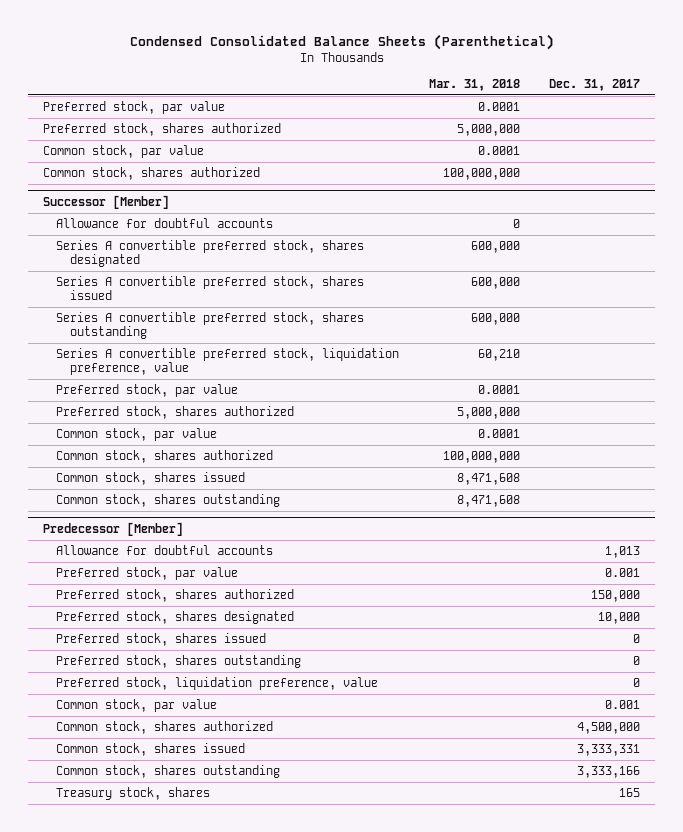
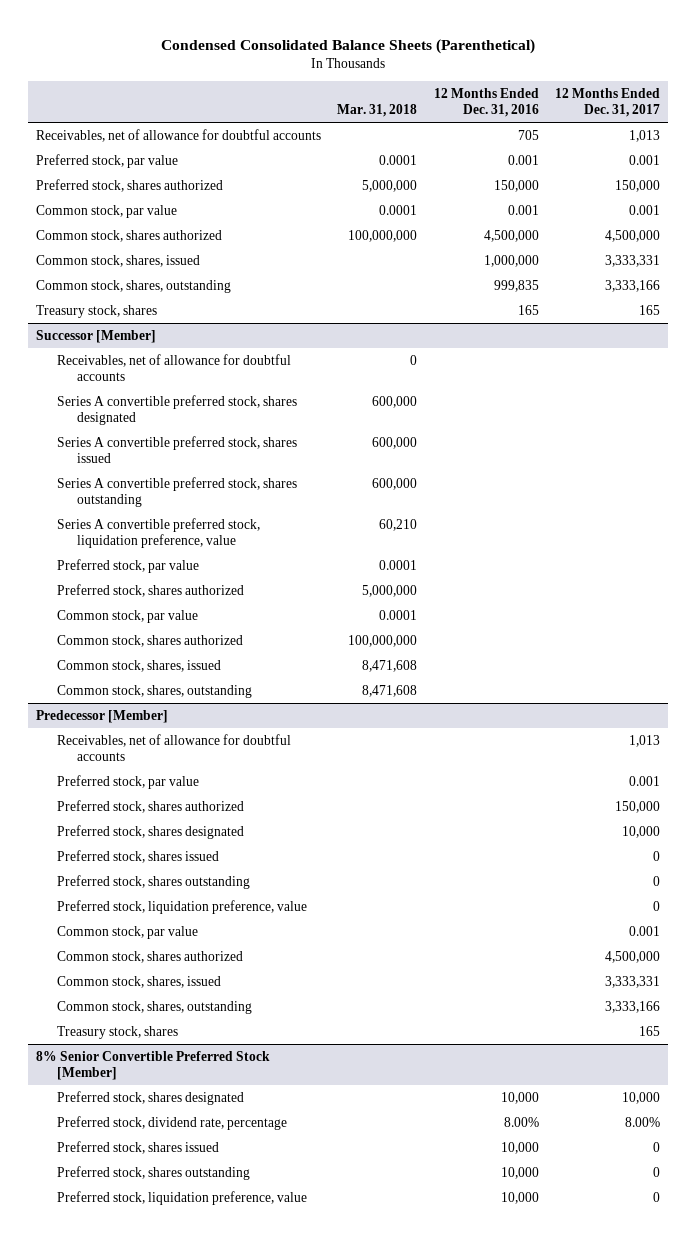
[549,78,641,91] Dec. 31, 2017 -> none
none -> [433,88,539,118] 12 Months Ended Dec. 31, 2016
none -> [554,88,660,118] 12 Months Ended Dec. 31, 2017
none -> [36,128,322,142] Receivables, net of allowance for doubtful accounts
none -> [36,254,201,267] Common stock, shares, issued
none -> [36,279,232,293] Common stock, shares, outstanding
none -> [36,304,158,318] Treasury stock, shares
[56,217,274,228] Allowance for doubtful accounts -> [56,353,291,381] Receivables, net of allowance for doubtful accounts
[56,471,246,485] Common stock, shares issued -> [56,659,221,672] Common stock, shares, issued
[56,493,281,507] Common stock, shares outstanding -> [56,684,252,698] Common stock, shares, outstanding
[56,544,274,555] Allowance for doubtful accounts -> [56,733,291,761] Receivables, net of allowance for doubtful accounts
[56,742,246,756] Common stock, shares issued -> [56,975,221,988] Common stock, shares, issued
[56,764,281,778] Common stock, shares outstanding -> [56,1000,252,1014] Common stock, shares, outstanding
none -> [36,1050,271,1080] 8% Senior Convertible Preferred Stock [Member]
none -> [56,1090,244,1105] Preferred stock, shares designated
none -> [56,1115,287,1130] Preferred stock, dividend rate, percentage
none -> [56,1140,219,1154] Preferred stock, shares issued
none -> [56,1165,250,1180] Preferred stock, shares outstanding
none -> [56,1190,307,1205] Preferred stock, liquidation preference, value

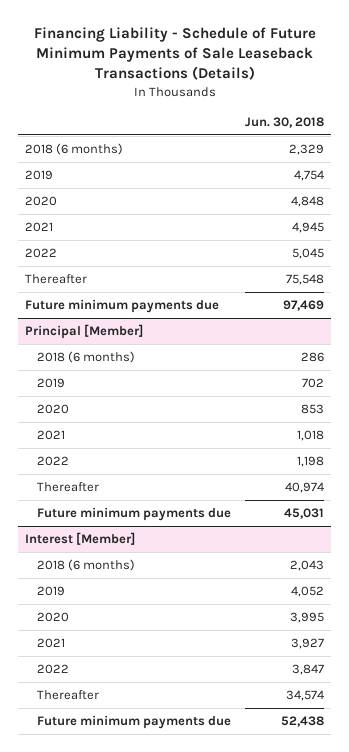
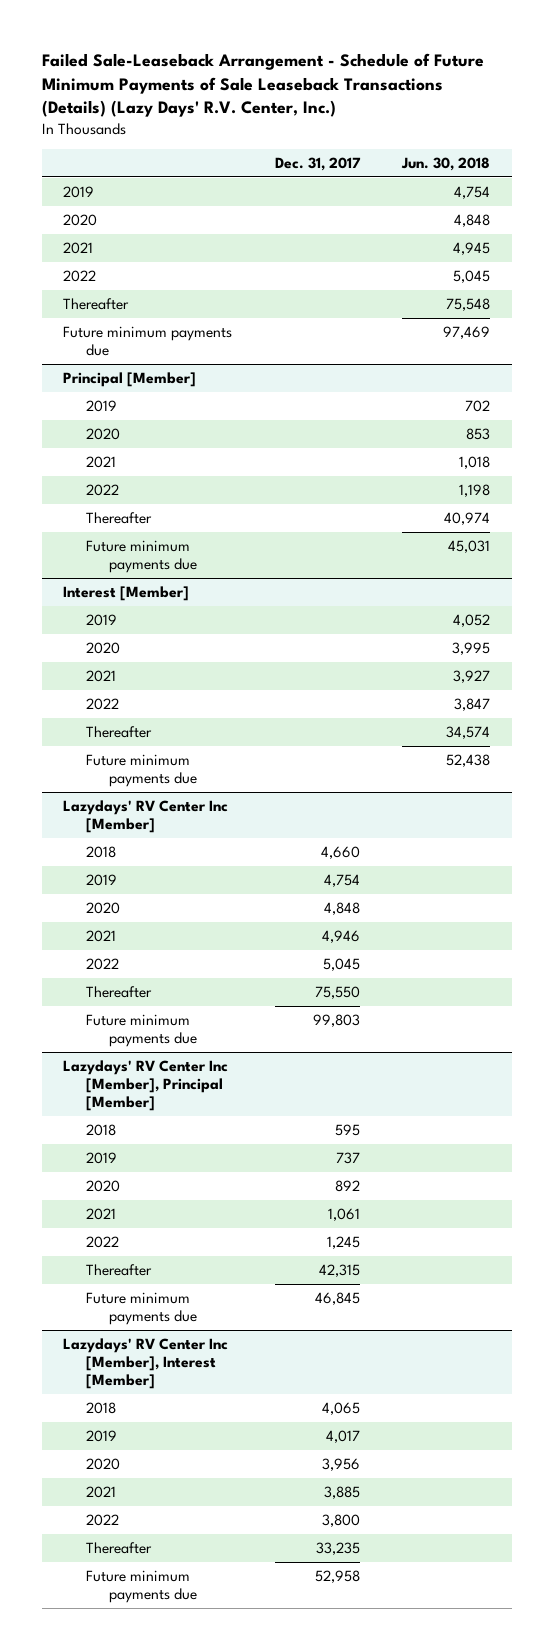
[33,27,316,81] Financing Liability - Schedule of Future Minimum Payments of Sale Leaseback Transactions (Details) -> [42,52,485,118] Failed Sale-Leaseback Arrangement - Schedule of Future Minimum Payments of Sale Leaseback Transactions (Details) (Lazy Days' R.V. Center, Inc.)
none -> [274,157,361,172] Dec. 31, 2017
[25,142,124,155] 2018 (6 months) -> none
[37,350,136,363] 2018 (6 months) -> none
[37,558,136,571] 2018 (6 months) -> none
none -> [63,799,229,834] Lazydays' RV Center Inc [Member]
none -> [86,845,117,858] 2018
none -> [86,873,118,886] 2019
none -> [86,901,121,914] 2020
none -> [86,929,117,942] 2021
none -> [86,957,120,970] 2022
none -> [86,985,153,998] Thereafter
none -> [86,1013,197,1048] Future minimum payments due
none -> [63,1059,229,1112] Lazydays' RV Center Inc [Member], Principal [Member]
none -> [86,1123,117,1136] 2018
none -> [86,1151,118,1164] 2019
none -> [86,1179,121,1192] 2020
none -> [86,1207,117,1220] 2021
none -> [86,1235,120,1248] 2022
none -> [86,1263,153,1276] Thereafter
none -> [86,1291,197,1326] Future minimum payments due
none -> [63,1337,229,1390] Lazydays' RV Center Inc [Member], Interest [Member]
none -> [86,1401,117,1414] 2018
none -> [86,1429,118,1442] 2019
none -> [86,1457,121,1470] 2020
none -> [86,1485,117,1498] 2021
none -> [86,1513,120,1526] 2022
none -> [86,1541,153,1554] Thereafter
none -> [86,1569,197,1604] Future minimum payments due

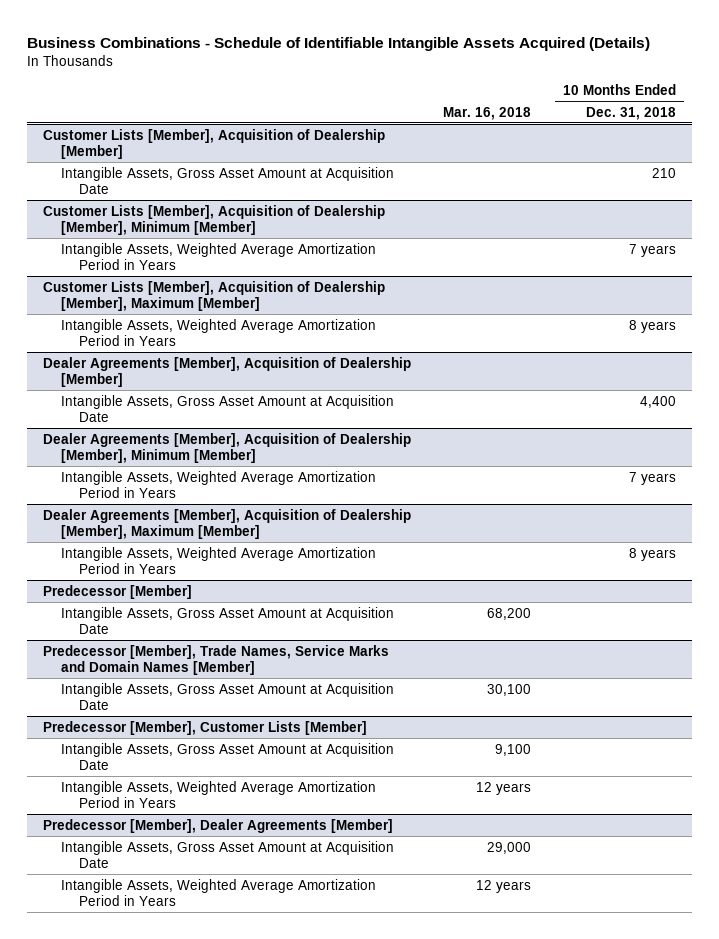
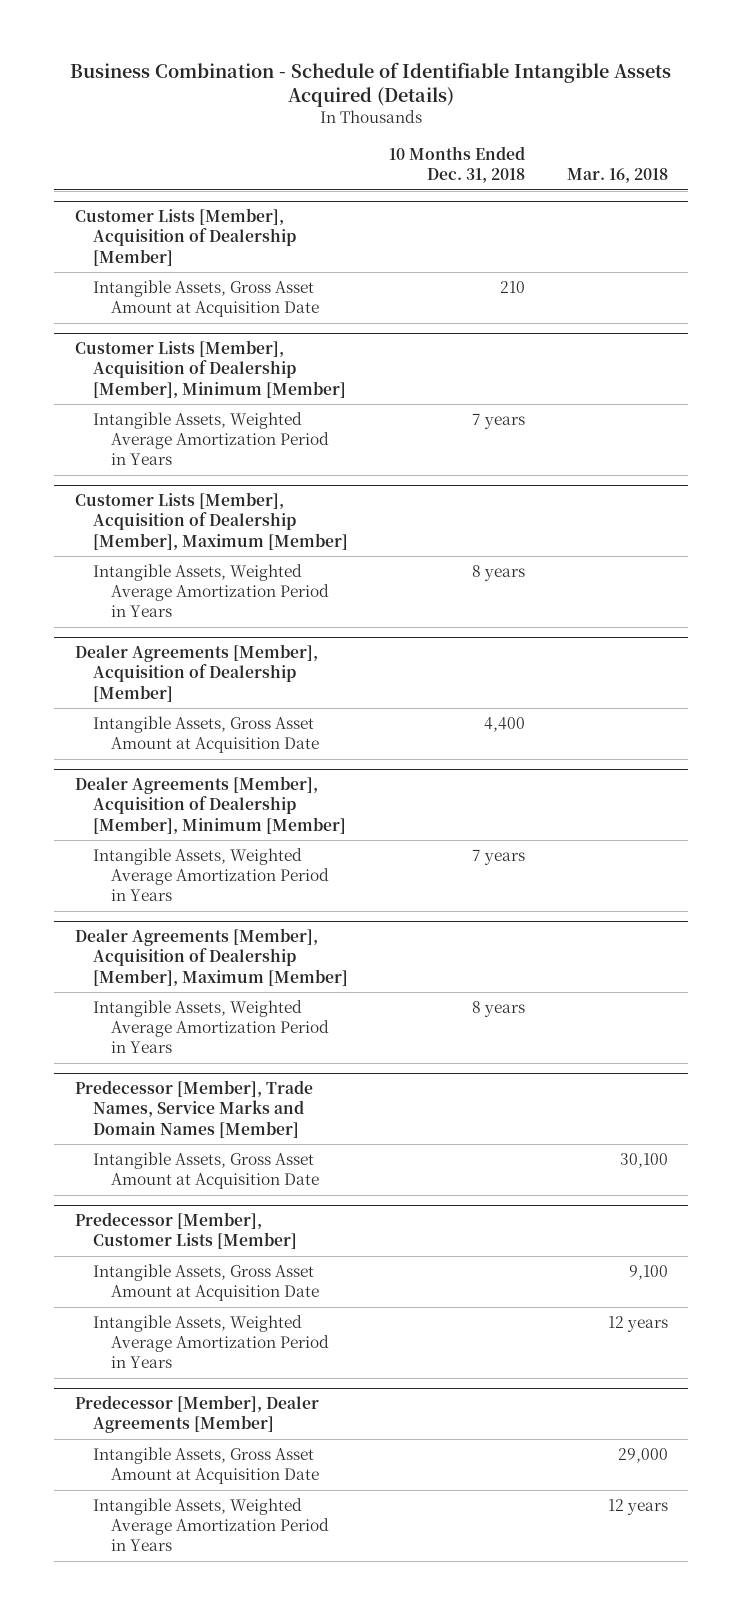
[27,36,651,51] Business Combinations - Schedule of Identifiable Intangible Assets Acquired (Details) -> [70,62,672,108] Business Combination - Schedule of Identifiable Intangible Assets Acquired (Details)
[43,584,193,599] Predecessor [Member] -> none
[61,606,395,634] Intangible Assets, Gross Asset Amount at Acquisition Date -> none

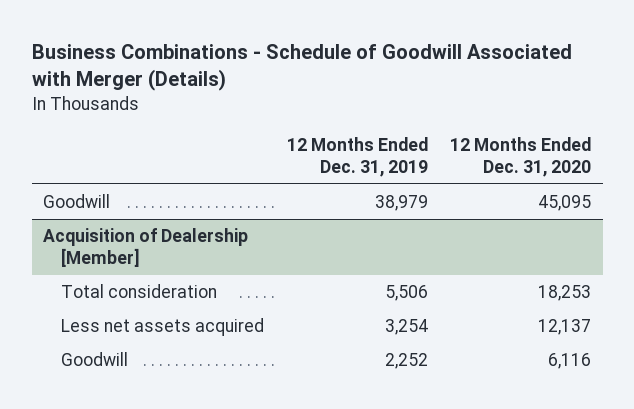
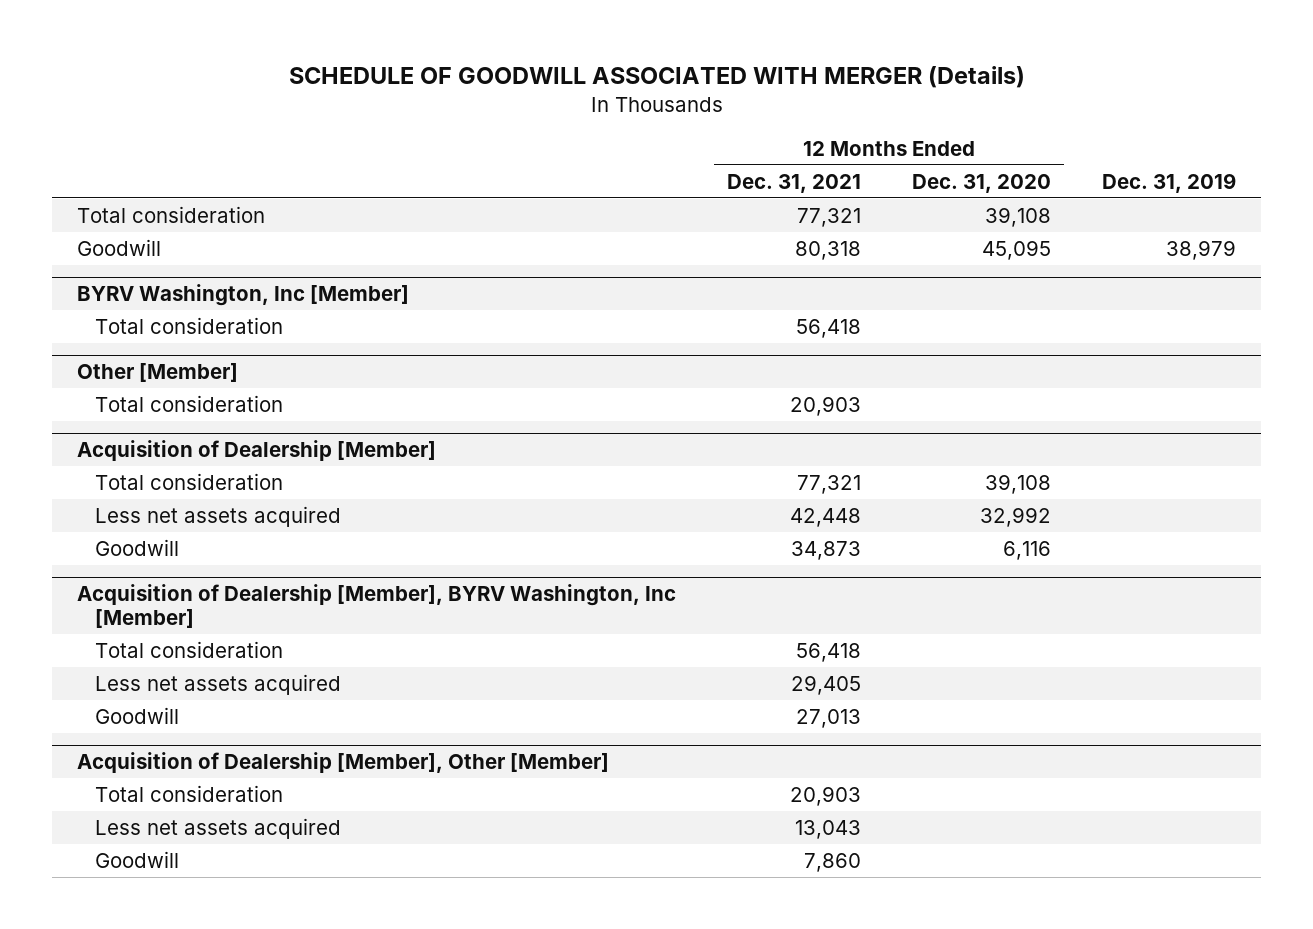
[31,44,572,92] Business Combinations - Schedule of Goodwill Associated with Merger (Details) -> [288,65,1025,88] SCHEDULE OF GOODWILL ASSOCIATED WITH MERGER (Details)
[286,136,428,177] 12 Months Ended Dec. 31, 2019 -> none
none -> [727,173,862,193] Dec. 31, 2021
none -> [1101,172,1236,193] Dec. 31, 2019
none -> [77,205,266,223] Total consideration
none -> [77,284,410,307] BYRV Washington, Inc [Member]
none -> [95,316,284,334] Total consideration
none -> [77,363,239,383] Other [Member]
none -> [95,394,284,412] Total consideration
[538,285,592,302] 18,253 -> [984,473,1051,494] 39,108
[538,319,592,336] 12,137 -> [979,506,1051,527] 32,992
none -> [77,584,677,629] Acquisition of Dealership [Member], BYRV Washington, Inc [Member]
none -> [95,640,284,658] Total consideration
none -> [95,673,342,695] Less net assets acquired
none -> [95,706,180,724] Goodwill
none -> [77,752,610,774] Acquisition of Dealership [Member], Other [Member]
none -> [95,784,284,802] Total consideration
none -> [95,817,342,839] Less net assets acquired
none -> [95,850,180,868] Goodwill

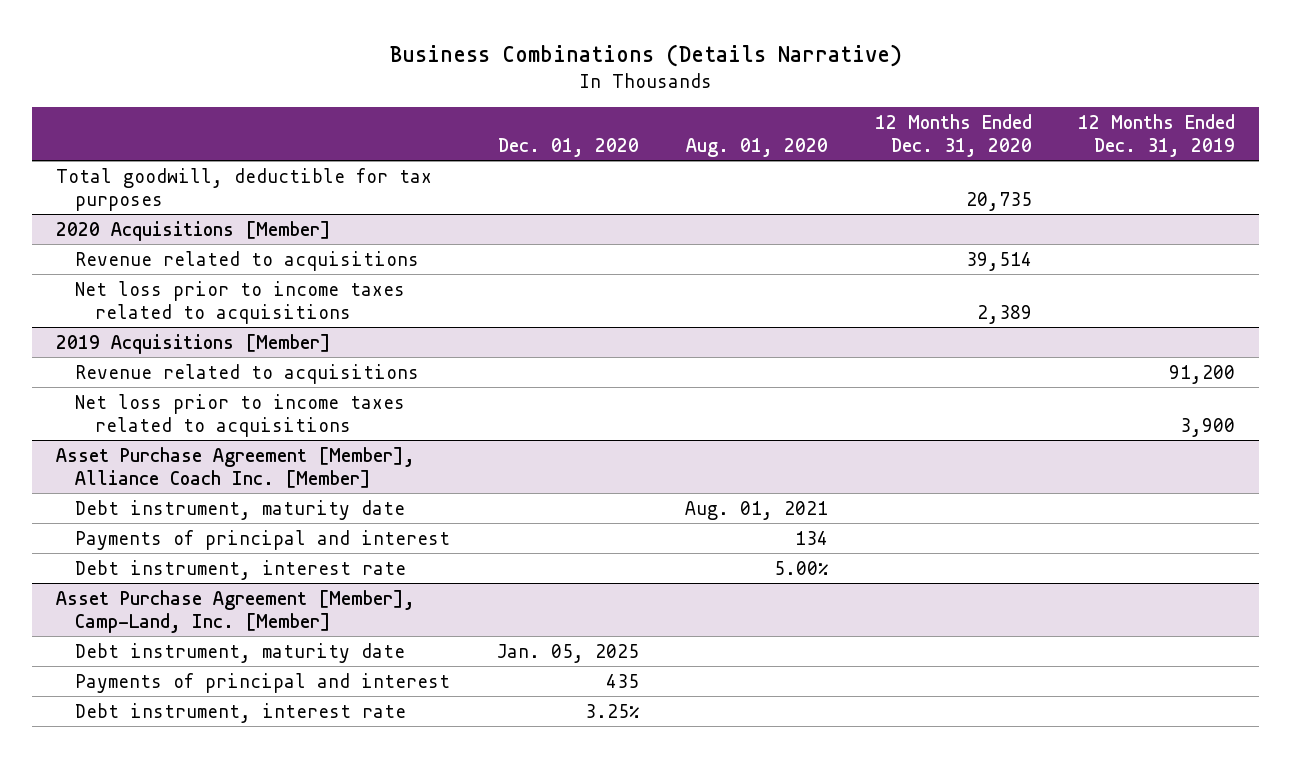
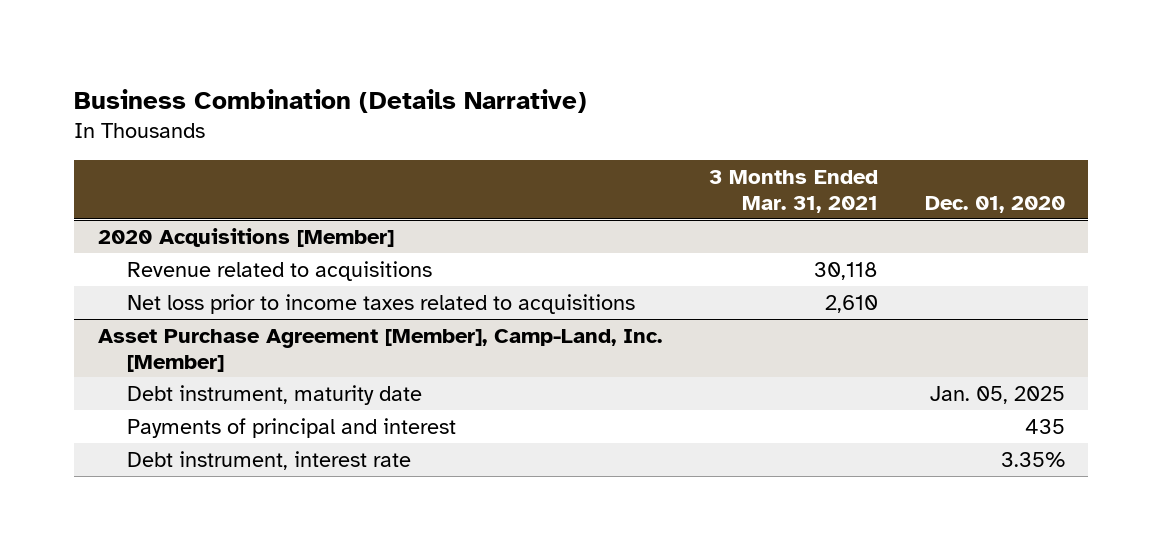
[389,44,902,68] Business Combinations (Details Narrative) -> [74,88,588,113] Business Combination (Details Narrative)
[686,137,829,157] Aug. 01, 2020 -> none
[874,113,1032,157] 12 Months Ended Dec. 31, 2020 -> none
[1078,113,1236,157] 12 Months Ended Dec. 31, 2019 -> none
none -> [708,169,878,213] 3 Months Ended Mar. 31, 2021
[55,167,432,211] Total goodwill, deductible for tax purposes -> none
[55,333,331,354] 2019 Acquisitions [Member] -> none
[75,363,420,384] Revenue related to acquisitions -> none
[75,393,406,437] Net loss prior to income taxes related to acquisitions -> none
[55,446,415,488] Asset Purchase Agreement [Member], Alliance Coach Inc. [Member] -> none
[75,499,406,520] Debt instrument, maturity date -> none
[75,529,451,550] Payments of principal and interest -> none
[75,559,407,580] Debt instrument, interest rate -> none
[584,703,640,718] 3.25% -> [1000,451,1065,467] 3.35%

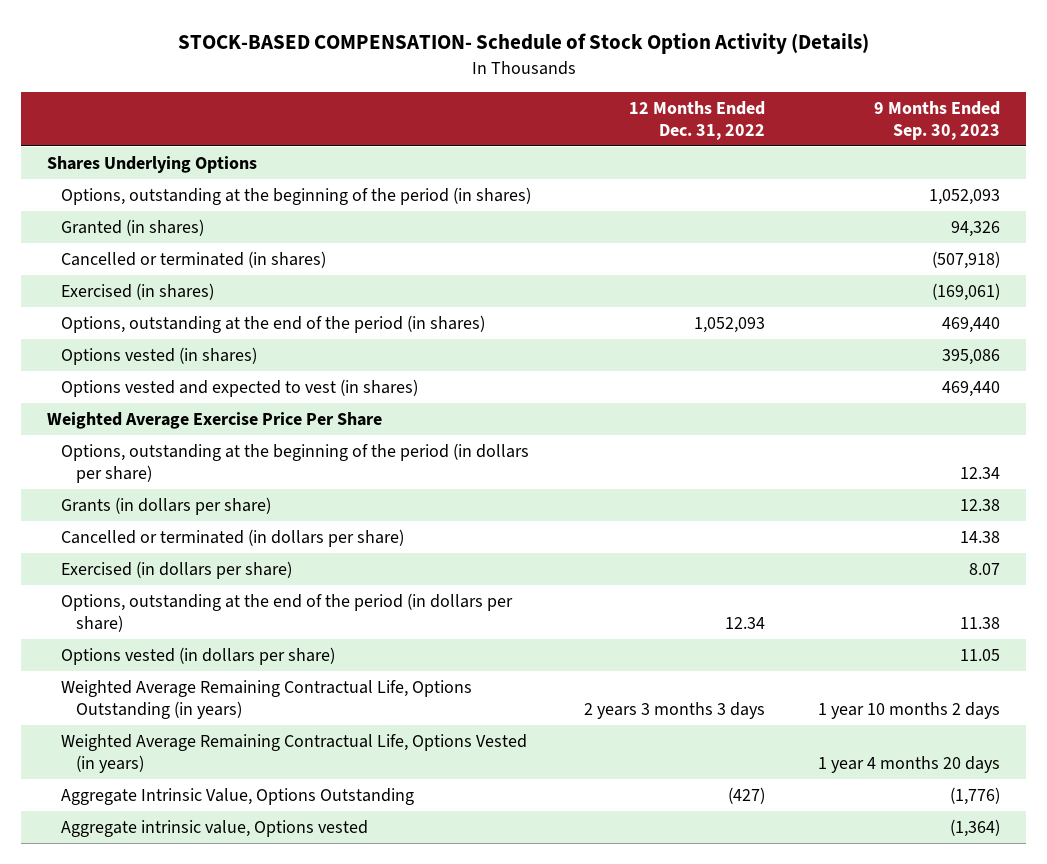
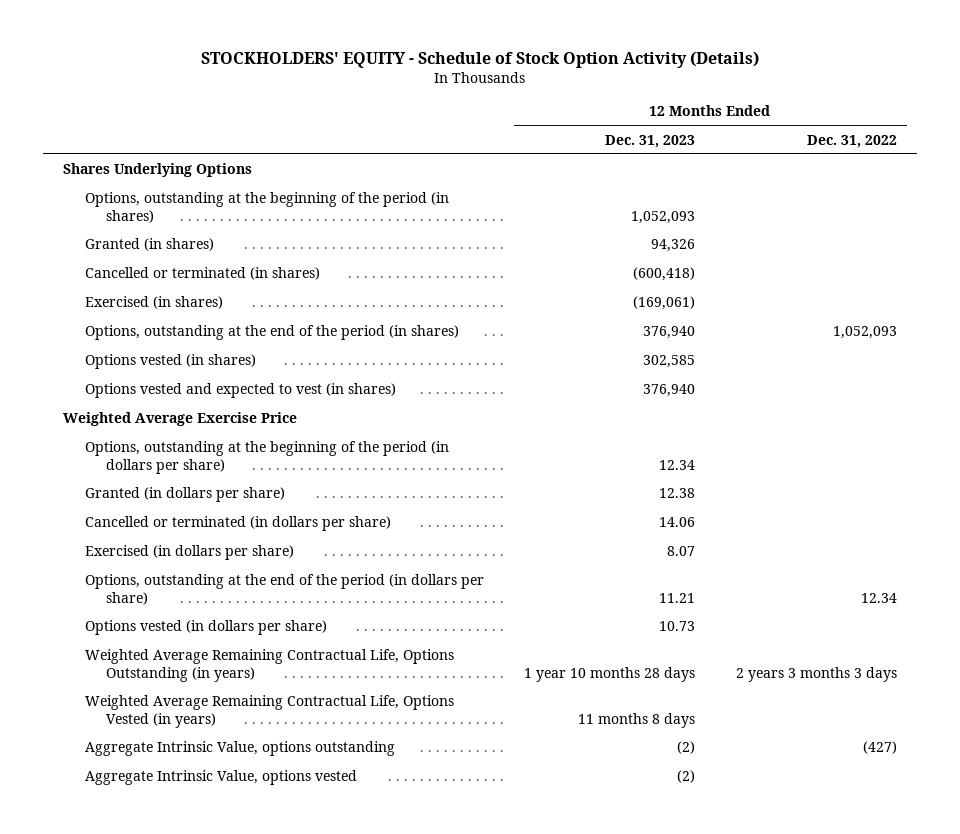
[177,33,869,55] STOCK-BASED COMPENSATION- Schedule of Stock Option Activity (Details) -> [200,51,759,69] STOCKHOLDERS' EQUITY - Schedule of Stock Option Activity (Details)
[873,100,1000,140] 9 Months Ended Sep. 30, 2023 -> none
none -> [605,134,696,148] Dec. 31, 2023
[47,411,383,429] Weighted Average Exercise Price Per Share -> [63,412,298,427] Weighted Average Exercise Price
[61,496,272,515] Grants (in dollars per share) -> [84,487,285,503] Granted (in dollars per share)
[61,787,415,805] Aggregate Intrinsic Value, Options Outstanding -> [84,741,395,757] Aggregate Intrinsic Value, options outstanding
[61,819,369,837] Aggregate intrinsic value, Options vested -> [84,770,357,786] Aggregate Intrinsic Value, options vested

